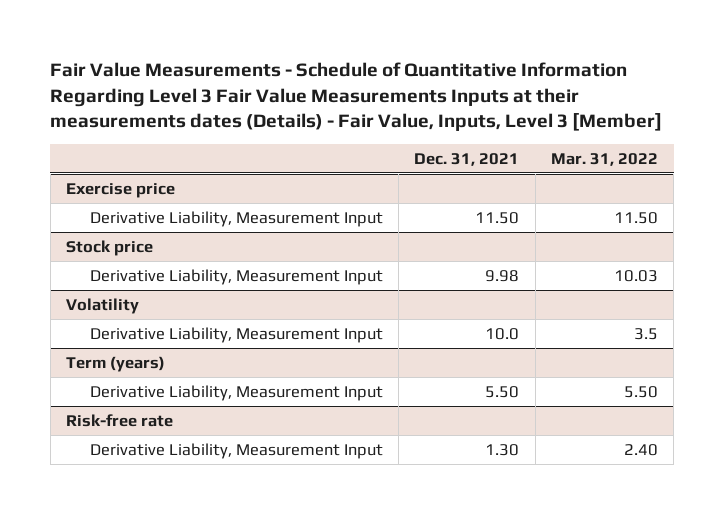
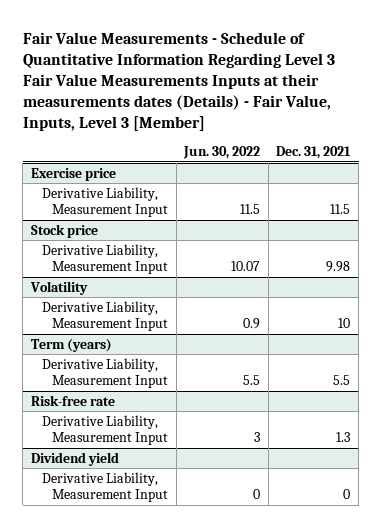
[551,152,659,166] Mar. 31, 2022 -> none
none -> [183,145,261,159] Jun. 30, 2022
[475,211,520,224] 11.50 -> [330,204,351,215] 11.5
[485,327,520,340] 10.0 -> [338,318,351,329] 10
[485,385,520,398] 5.50 -> [333,375,351,386] 5.5
[485,443,520,456] 1.30 -> [336,432,351,443] 1.3
none -> [30,451,119,466] Dividend yield
none -> [41,471,169,503] Derivative Liability, Measurement Input

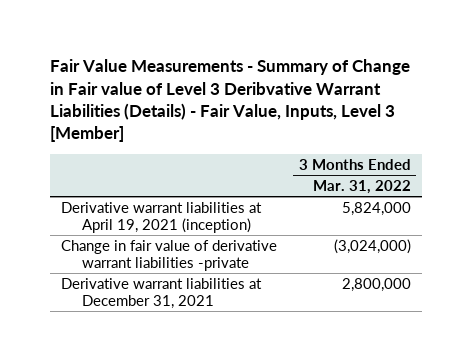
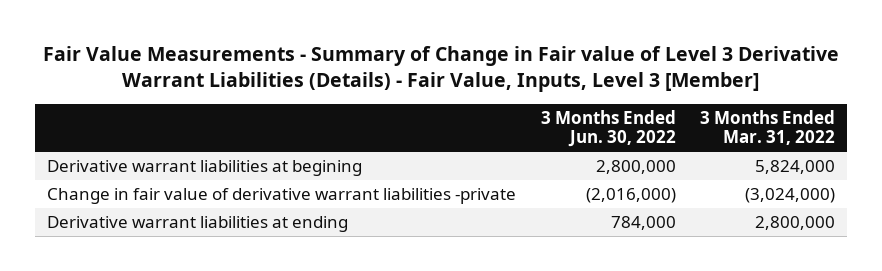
[49,59,410,143] Fair Value Measurements - Summary of Change in Fair value of Level 3 Deribvative Warrant Liabilities (Details) - Fair Value, Inputs, Level 3 [Member] -> [43,45,840,93] Fair Value Measurements - Summary of Change in Fair value of Level 3 Derivative Warrant Liabilities (Details) - Fair Value, Inputs, Level 3 [Member]
none -> [540,109,676,148] 3 Months Ended Jun. 30, 2022
[60,201,262,233] Derivative warrant liabilities at April 19, 2021 (inception) -> [47,160,363,177] Derivative warrant liabilities at begining
[60,277,262,309] Derivative warrant liabilities at December 31, 2021 -> [47,216,349,233] Derivative warrant liabilities at ending

